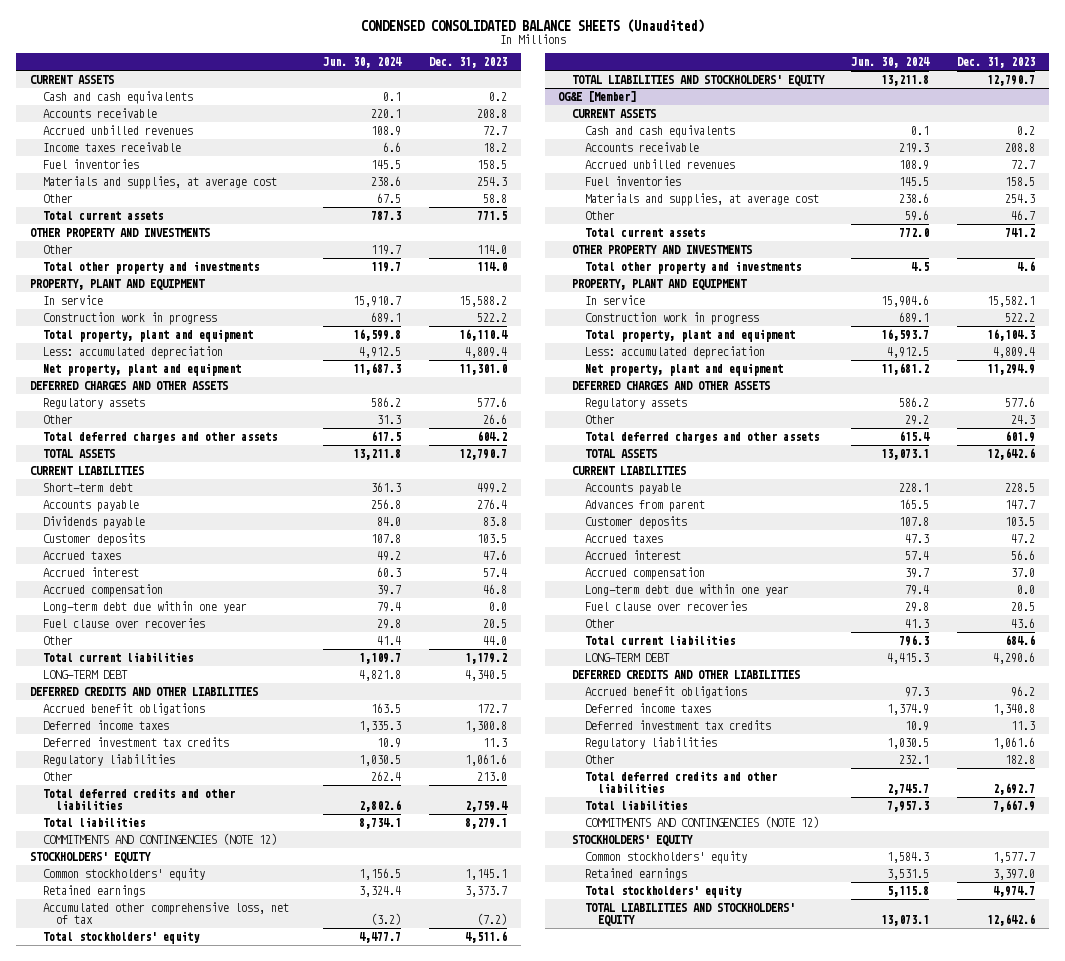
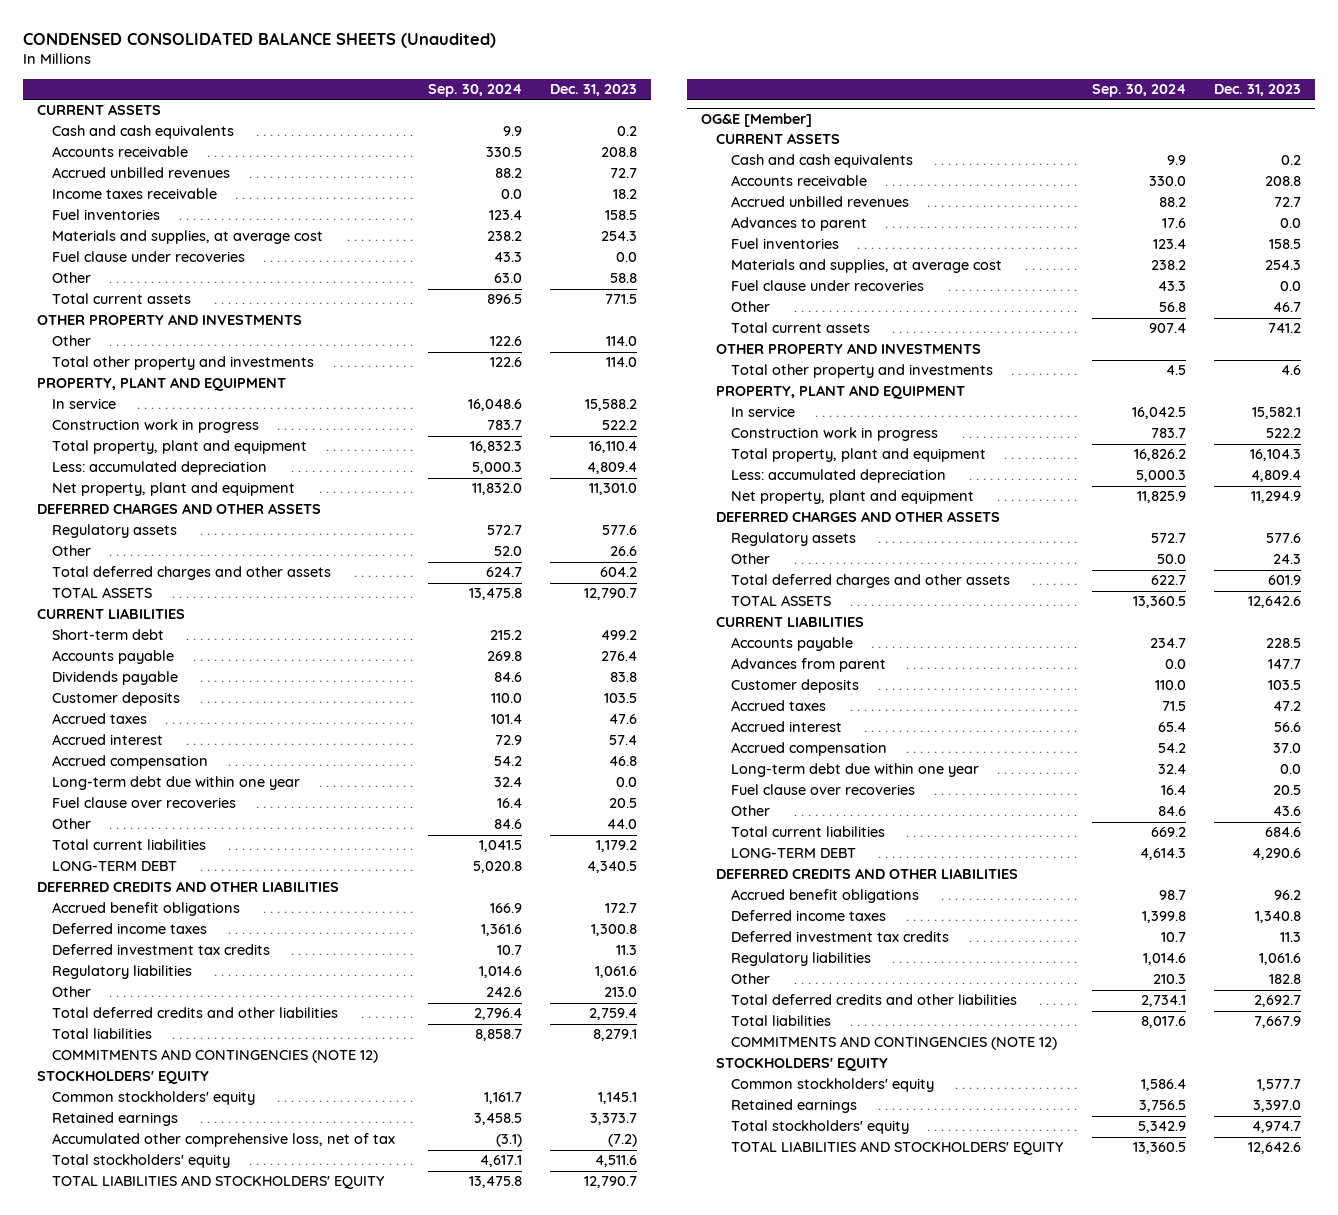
[323,57,403,69] Jun. 30, 2024 -> none
none -> [427,84,522,98] Sep. 30, 2024
none -> [52,251,246,263] Fuel clause under recoveries
none -> [731,217,868,232] Advances to parent
none -> [731,280,925,292] Fuel clause under recoveries

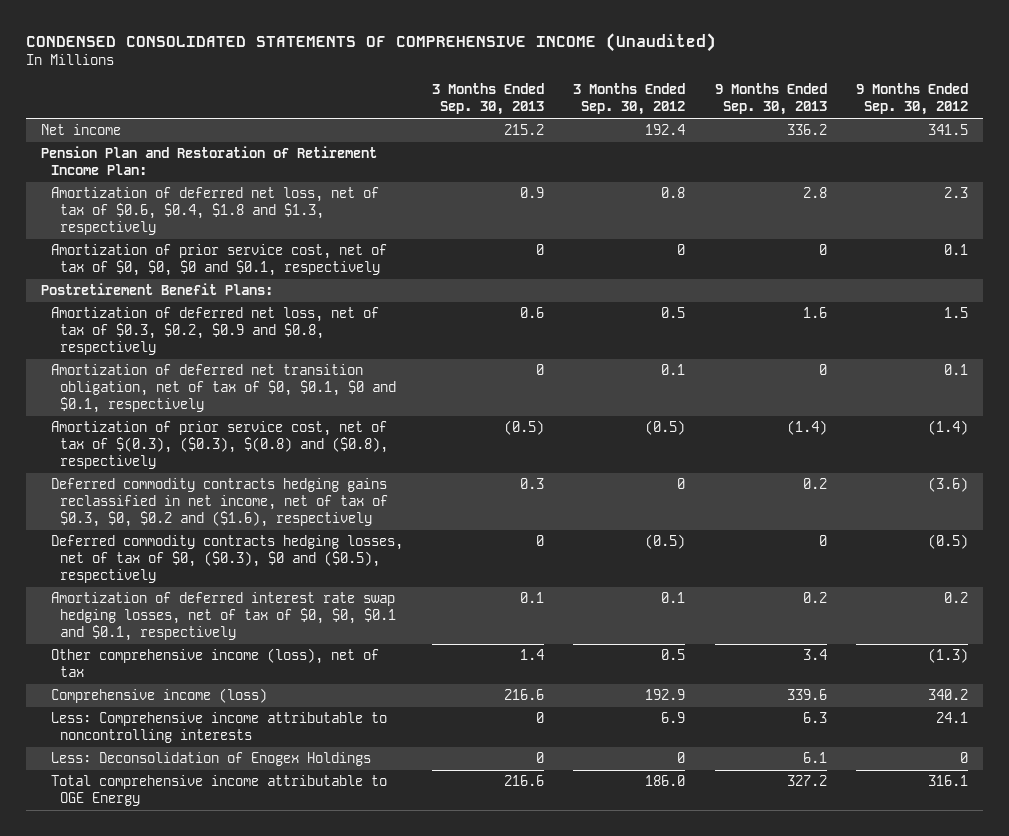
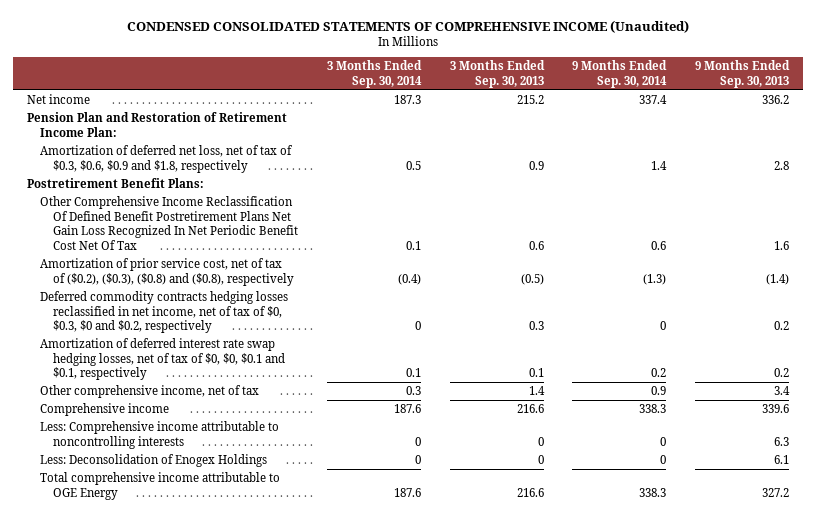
[573,83,686,116] 3 Months Ended Sep. 30, 2012 -> none
[855,83,968,116] 9 Months Ended Sep. 30, 2012 -> none
none -> [326,60,422,88] 3 Months Ended Sep. 30, 2014
none -> [572,60,668,88] 9 Months Ended Sep. 30, 2014
[50,244,387,277] Amortization of prior service cost, net of tax of $0, $0, $0 and $0.1, respectively -> none
[50,187,379,236] Amortization of deferred net loss, net of tax of $0.6, $0.4, $1.8 and $1.3, respectively -> [40,145,294,173] Amortization of deferred net loss, net of tax of $0.3, $0.6, $0.9 and $1.8, respectively
[50,364,397,414] Amortization of deferred net transition obligation, net of tax of $0, $0.1, $0 and $0.1, respectively -> none
[50,535,403,584] Deferred commodity contracts hedging losses, net of tax of $0, ($0.3), $0 and ($0.5), respectively -> none
[50,307,379,356] Amortization of deferred net loss, net of tax of $0.3, $0.2, $0.9 and $0.8, respectively -> [40,196,299,250] Other Comprehensive Income Reclassification Of Defined Benefit Postretirement Plans Net Gain Loss Recognized In Net Periodic Benefit Cost Net Of Tax
[50,421,389,470] Amortization of prior service cost, net of tax of $(0.3), ($0.3), $(0.8) and ($0.8), respectively -> [40,258,295,286] Amortization of prior service cost, net of tax of ($0.2), ($0.3), ($0.8) and ($0.8), respectively
[50,478,389,528] Deferred commodity contracts hedging gains reclassified in net income, net of tax of $0.3, $0, $0.2 and ($1.6), respectively -> [40,291,289,334] Deferred commodity contracts hedging losses reclassified in net income, net of tax of $0, $0.3, $0 and $0.2, respectively
[50,648,379,678] Other comprehensive income (loss), net of tax -> [40,385,260,399] Other comprehensive income, net of tax
[50,688,267,704] Comprehensive income (loss) -> [40,403,170,417] Comprehensive income

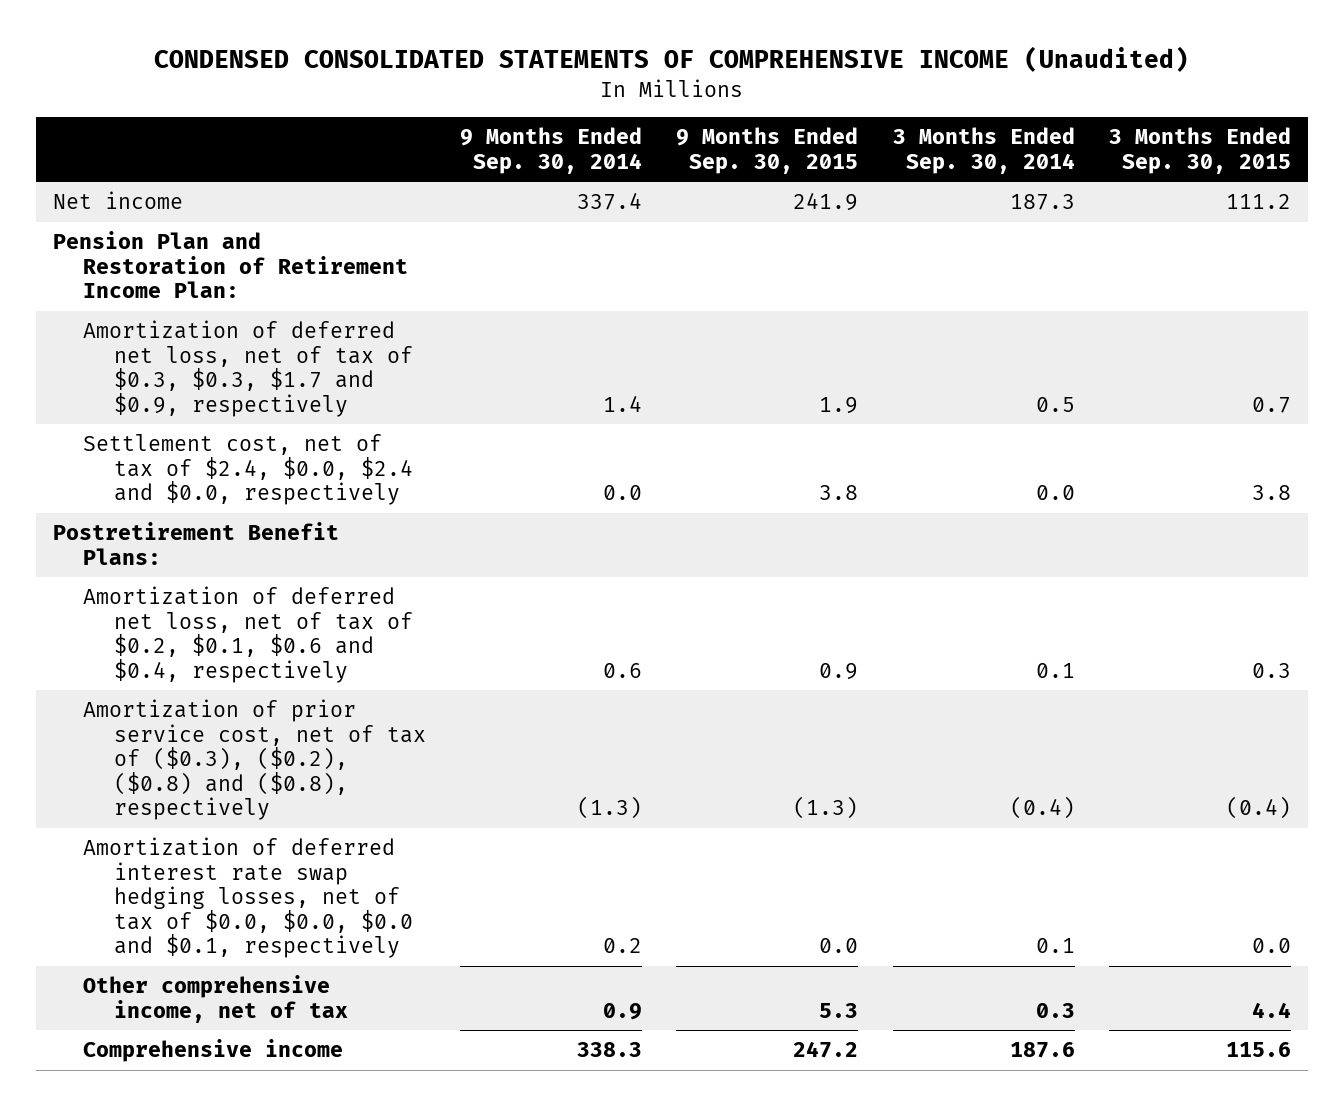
[449,60,545,88] 3 Months Ended Sep. 30, 2013 -> none
[695,60,791,88] 9 Months Ended Sep. 30, 2013 -> none
none -> [676,127,859,175] 9 Months Ended Sep. 30, 2015
none -> [1108,127,1291,175] 3 Months Ended Sep. 30, 2015
[40,145,294,173] Amortization of deferred net loss, net of tax of $0.3, $0.6, $0.9 and $1.8, respectively -> [83,320,413,417] Amortization of deferred net loss, net of tax of $0.3, $0.3, $1.7 and $0.9, respectively
none -> [83,434,413,506] Settlement cost, net of tax of $2.4, $0.0, $2.4 and $0.0, respectively
[40,291,289,334] Deferred commodity contracts hedging losses reclassified in net income, net of tax of $0, $0.3, $0 and $0.2, respectively -> none
[40,196,299,250] Other Comprehensive Income Reclassification Of Defined Benefit Postretirement Plans Net Gain Loss Recognized In Net Periodic Benefit Cost Net Of Tax -> [83,586,413,683] Amortization of deferred net loss, net of tax of $0.2, $0.1, $0.6 and $0.4, respectively
[40,258,295,286] Amortization of prior service cost, net of tax of ($0.2), ($0.3), ($0.8) and ($0.8), respectively -> [83,699,426,821] Amortization of prior service cost, net of tax of ($0.3), ($0.2), ($0.8) and ($0.8), respectively
[40,338,286,381] Amortization of deferred interest rate swap hedging losses, net of tax of $0, $0, $0.1 and $0.1, respectively -> [83,837,413,959] Amortization of deferred interest rate swap hedging losses, net of tax of $0.0, $0.0, $0.0 and $0.1, respectively
[40,421,280,449] Less: Comprehensive income attributable to noncontrolling interests -> none
[40,454,268,468] Less: Deconsolidation of Enogex Holdings -> none
[40,472,281,500] Total comprehensive income attributable to OGE Energy -> none

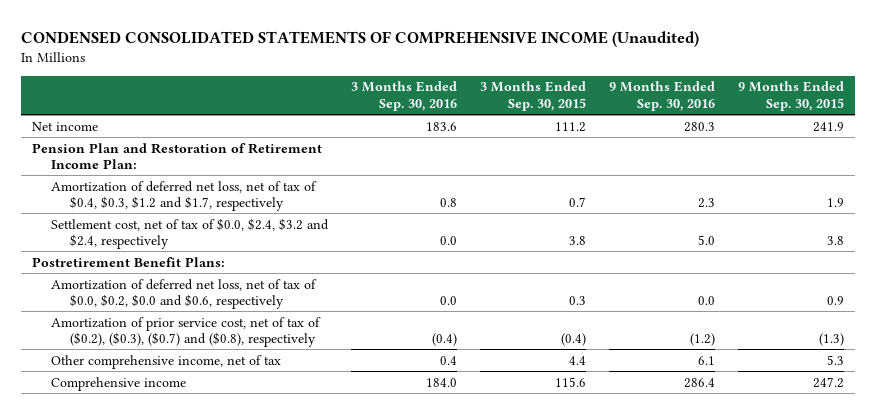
[459,127,642,175] 9 Months Ended Sep. 30, 2014 -> none
[892,127,1075,175] 3 Months Ended Sep. 30, 2014 -> none
none -> [350,81,457,111] 3 Months Ended Sep. 30, 2016
none -> [608,81,715,111] 9 Months Ended Sep. 30, 2016
[83,320,413,417] Amortization of deferred net loss, net of tax of $0.3, $0.3, $1.7 and $0.9, respectively -> [50,180,317,211] Amortization of deferred net loss, net of tax of $0.4, $0.3, $1.2 and $1.7, respectively
[83,434,413,506] Settlement cost, net of tax of $2.4, $0.0, $2.4 and $0.0, respectively -> [50,217,329,249] Settlement cost, net of tax of $0.0, $2.4, $3.2 and $2.4, respectively
[83,837,413,959] Amortization of deferred interest rate swap hedging losses, net of tax of $0.0, $0.0, $0.0 and $0.1, respectively -> none
[83,586,413,683] Amortization of deferred net loss, net of tax of $0.2, $0.1, $0.6 and $0.4, respectively -> [50,278,317,309] Amortization of deferred net loss, net of tax of $0.0, $0.2, $0.0 and $0.6, respectively
[83,699,426,821] Amortization of prior service cost, net of tax of ($0.3), ($0.2), ($0.8) and ($0.8), respectively -> [50,316,321,347] Amortization of prior service cost, net of tax of ($0.2), ($0.3), ($0.7) and ($0.8), respectively

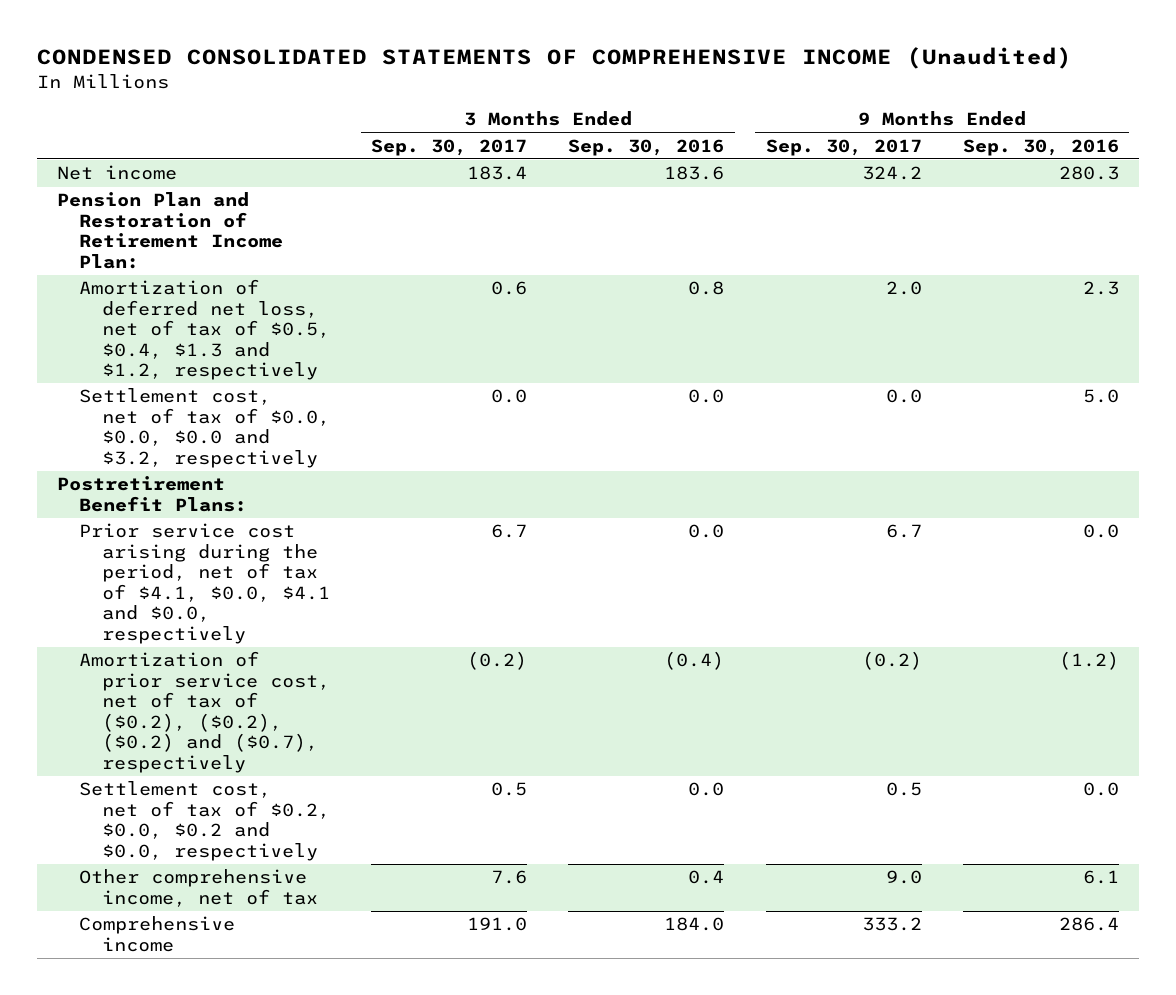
[479,81,586,111] 3 Months Ended Sep. 30, 2015 -> none
[737,81,844,111] 9 Months Ended Sep. 30, 2015 -> none
none -> [371,138,528,156] Sep. 30, 2017
none -> [765,138,922,156] Sep. 30, 2017
[50,180,317,211] Amortization of deferred net loss, net of tax of $0.4, $0.3, $1.2 and $1.7, respectively -> [79,279,330,381] Amortization of deferred net loss, net of tax of $0.5, $0.4, $1.3 and $1.2, respectively
[50,217,329,249] Settlement cost, net of tax of $0.0, $2.4, $3.2 and $2.4, respectively -> [79,388,330,468] Settlement cost, net of tax of $0.0, $0.0, $0.0 and $3.2, respectively
[50,278,317,309] Amortization of deferred net loss, net of tax of $0.0, $0.2, $0.0 and $0.6, respectively -> [79,523,330,644] Prior service cost arising during the period, net of tax of $4.1, $0.0, $4.1 and $0.0, respectively
[50,316,321,347] Amortization of prior service cost, net of tax of ($0.2), ($0.3), ($0.7) and ($0.8), respectively -> [79,651,330,773] Amortization of prior service cost, net of tax of ($0.2), ($0.2), ($0.2) and ($0.7), respectively
none -> [79,781,330,861] Settlement cost, net of tax of $0.2, $0.0, $0.2 and $0.0, respectively

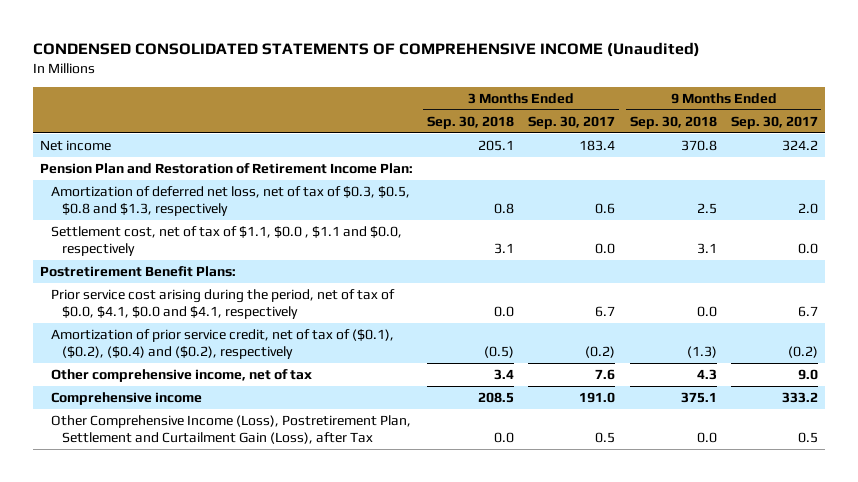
[568,138,725,156] Sep. 30, 2016 -> none
[962,138,1119,156] Sep. 30, 2016 -> none
none -> [426,115,514,129] Sep. 30, 2018
none -> [629,115,717,129] Sep. 30, 2018
[79,279,330,381] Amortization of deferred net loss, net of tax of $0.5, $0.4, $1.3 and $1.2, respectively -> [51,186,411,216] Amortization of deferred net loss, net of tax of $0.3, $0.5, $0.8 and $1.3, respectively
[79,388,330,468] Settlement cost, net of tax of $0.0, $0.0, $0.0 and $3.2, respectively -> [51,226,403,256] Settlement cost, net of tax of $1.1, $0.0 , $1.1 and $0.0, respectively
[79,781,330,861] Settlement cost, net of tax of $0.2, $0.0, $0.2 and $0.0, respectively -> none
[79,523,330,644] Prior service cost arising during the period, net of tax of $4.1, $0.0, $4.1 and $0.0, respectively -> [51,289,396,319] Prior service cost arising during the period, net of tax of $0.0, $4.1, $0.0 and $4.1, respectively
[79,651,330,773] Amortization of prior service cost, net of tax of ($0.2), ($0.2), ($0.2) and ($0.7), respectively -> [51,329,395,359] Amortization of prior service credit, net of tax of ($0.1), ($0.2), ($0.4) and ($0.2), respectively
none -> [51,415,412,444] Other Comprehensive Income (Loss), Postretirement Plan, Settlement and Curtailment Gain (Loss), after Tax

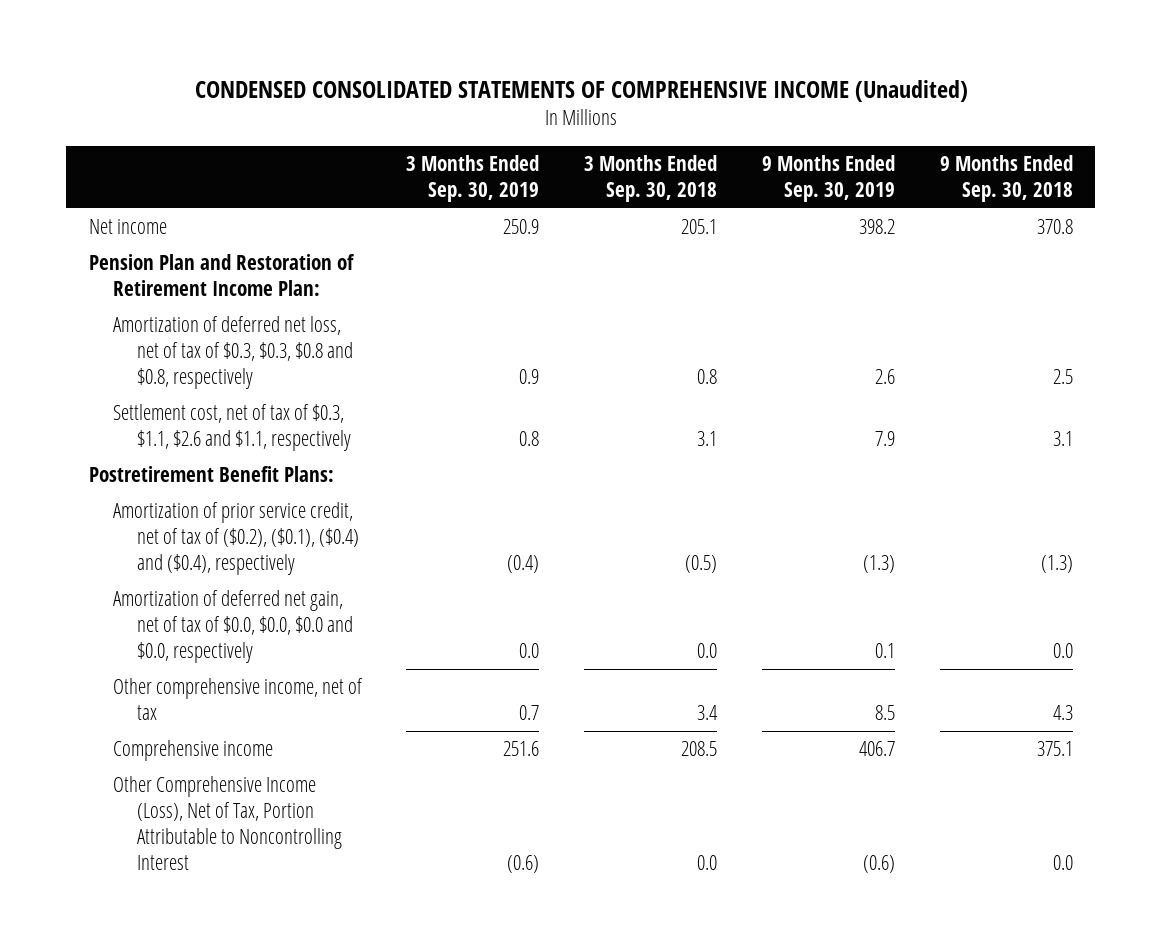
[528,115,616,129] Sep. 30, 2017 -> none
[730,115,818,129] Sep. 30, 2017 -> none
none -> [406,155,540,202] 3 Months Ended Sep. 30, 2019
none -> [761,155,895,202] 9 Months Ended Sep. 30, 2019
[51,186,411,216] Amortization of deferred net loss, net of tax of $0.3, $0.5, $0.8 and $1.3, respectively -> [112,316,353,390] Amortization of deferred net loss, net of tax of $0.3, $0.3, $0.8 and $0.8, respectively
[51,226,403,256] Settlement cost, net of tax of $1.1, $0.0 , $1.1 and $0.0, respectively -> [112,404,351,452] Settlement cost, net of tax of $0.3, $1.1, $2.6 and $1.1, respectively
[51,289,396,319] Prior service cost arising during the period, net of tax of $0.0, $4.1, $0.0 and $4.1, respectively -> none
[51,329,395,359] Amortization of prior service credit, net of tax of ($0.1), ($0.2), ($0.4) and ($0.2), respectively -> [112,502,359,576] Amortization of prior service credit, net of tax of ($0.2), ($0.1), ($0.4) and ($0.4), respectively
none -> [112,590,353,664] Amortization of deferred net gain, net of tax of $0.0, $0.0, $0.0 and $0.0, respectively
[51,415,412,444] Other Comprehensive Income (Loss), Postretirement Plan, Settlement and Curtailment Gain (Loss), after Tax -> none
none -> [112,776,342,870] Other Comprehensive Income (Loss), Net of Tax, Portion Attributable to Noncontrolling Interest

